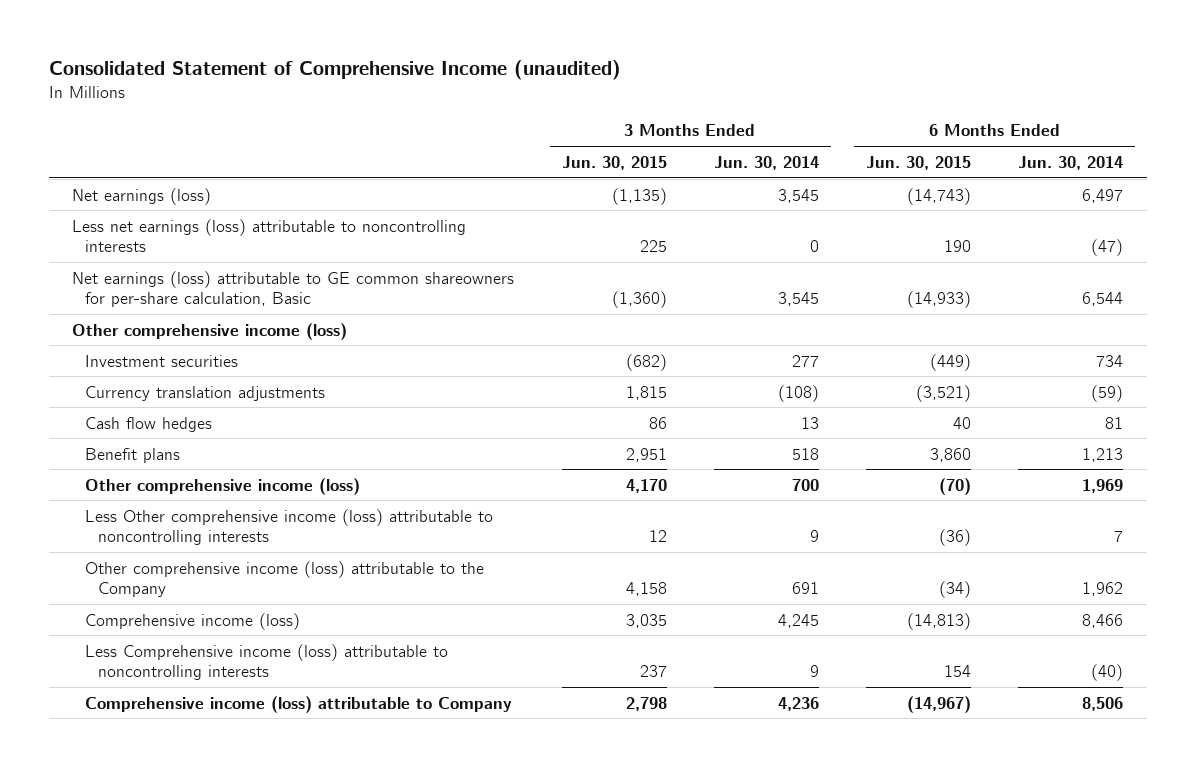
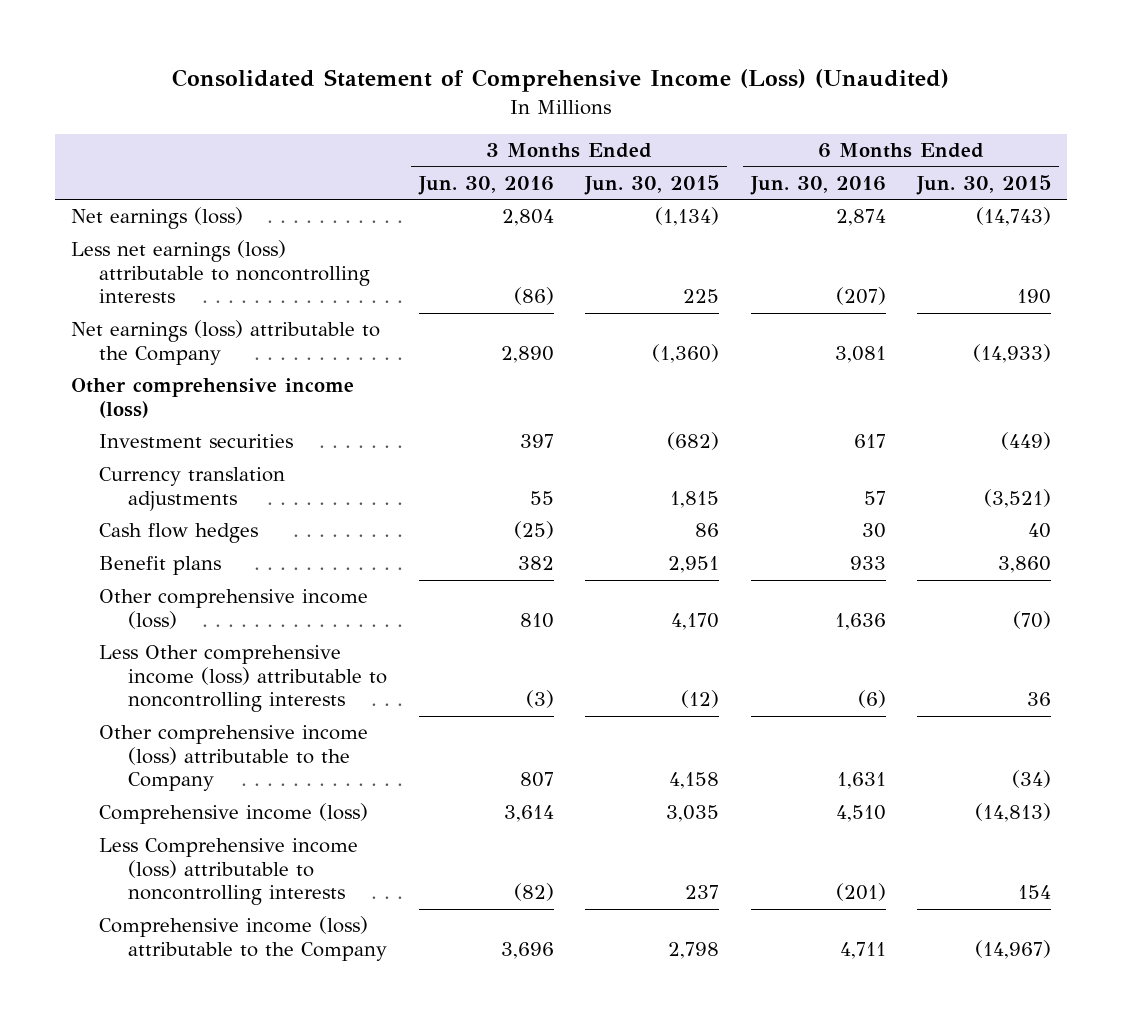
[48,60,621,81] Consolidated Statement of Comprehensive Income (unaudited) -> [171,69,949,93] Consolidated Statement of Comprehensive Income (Loss) (Unaudited)
[713,155,819,170] Jun. 30, 2014 -> none
[1018,155,1124,170] Jun. 30, 2014 -> none
none -> [417,176,554,196] Jun. 30, 2016
none -> [749,176,886,196] Jun. 30, 2016
[611,187,667,205] (1,135) -> [655,207,720,227] (1,134)
[72,270,515,307] Net earnings (loss) attributable to GE common shareowners for per-share calculation, Basic -> [70,320,380,365] Net earnings (loss) attributable to the Company
[648,529,667,542] 12 -> [681,690,720,709] (12)
[939,528,972,546] (36) -> [1027,692,1052,707] 36
[85,695,513,713] Comprehensive income (loss) attributable to Company -> [99,916,388,961] Comprehensive income (loss) attributable to the Company

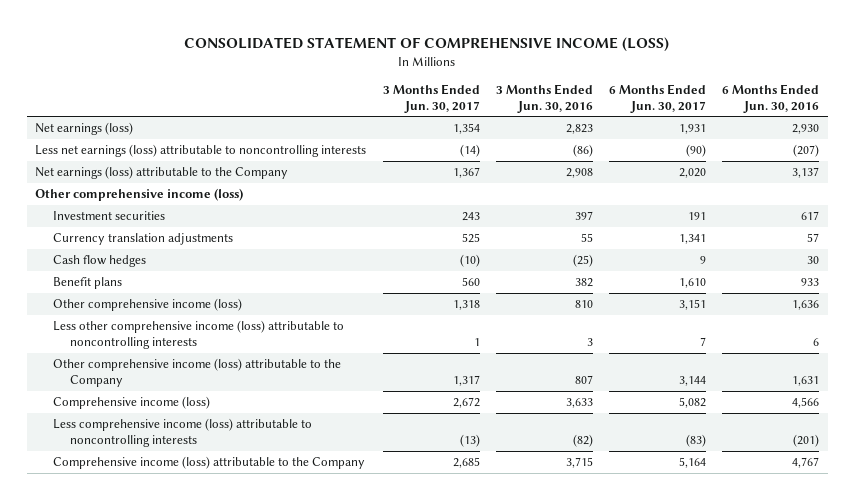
[171,69,949,93] Consolidated Statement of Comprehensive Income (Loss) (Unaudited) -> [184,36,670,52] CONSOLIDATED STATEMENT OF COMPREHENSIVE INCOME (LOSS)
[584,175,720,196] Jun. 30, 2015 -> none
[916,175,1052,196] Jun. 30, 2015 -> none
none -> [382,83,480,113] 3 Months Ended Jun. 30, 2017
none -> [609,83,707,113] 6 Months Ended Jun. 30, 2017
[501,209,554,227] 2,804 -> [565,124,593,135] 2,823
[835,209,886,227] 2,874 -> [792,124,820,135] 2,930
[500,345,554,363] 2,890 -> [565,168,593,179] 2,908
[834,345,886,363] 3,081 -> [792,167,820,179] 3,137
[99,645,388,713] Less Other comprehensive income (loss) attributable to noncontrolling interests -> [52,320,344,350] Less other comprehensive income (loss) attributable to noncontrolling interests
[525,690,554,709] (3) -> [586,338,593,347] 3
[857,690,886,709] (6) -> [813,338,820,347] 6
[503,805,554,823] 3,614 -> [565,398,593,409] 3,633
[835,805,886,823] 4,510 -> [792,397,820,409] 4,566
[99,838,359,906] Less Comprehensive income (loss) attributable to noncontrolling interests -> [52,418,312,448] Less comprehensive income (loss) attributable to noncontrolling interests
[500,941,554,959] 3,696 -> [565,457,593,469] 3,715
[839,941,886,959] 4,711 -> [792,457,820,469] 4,767

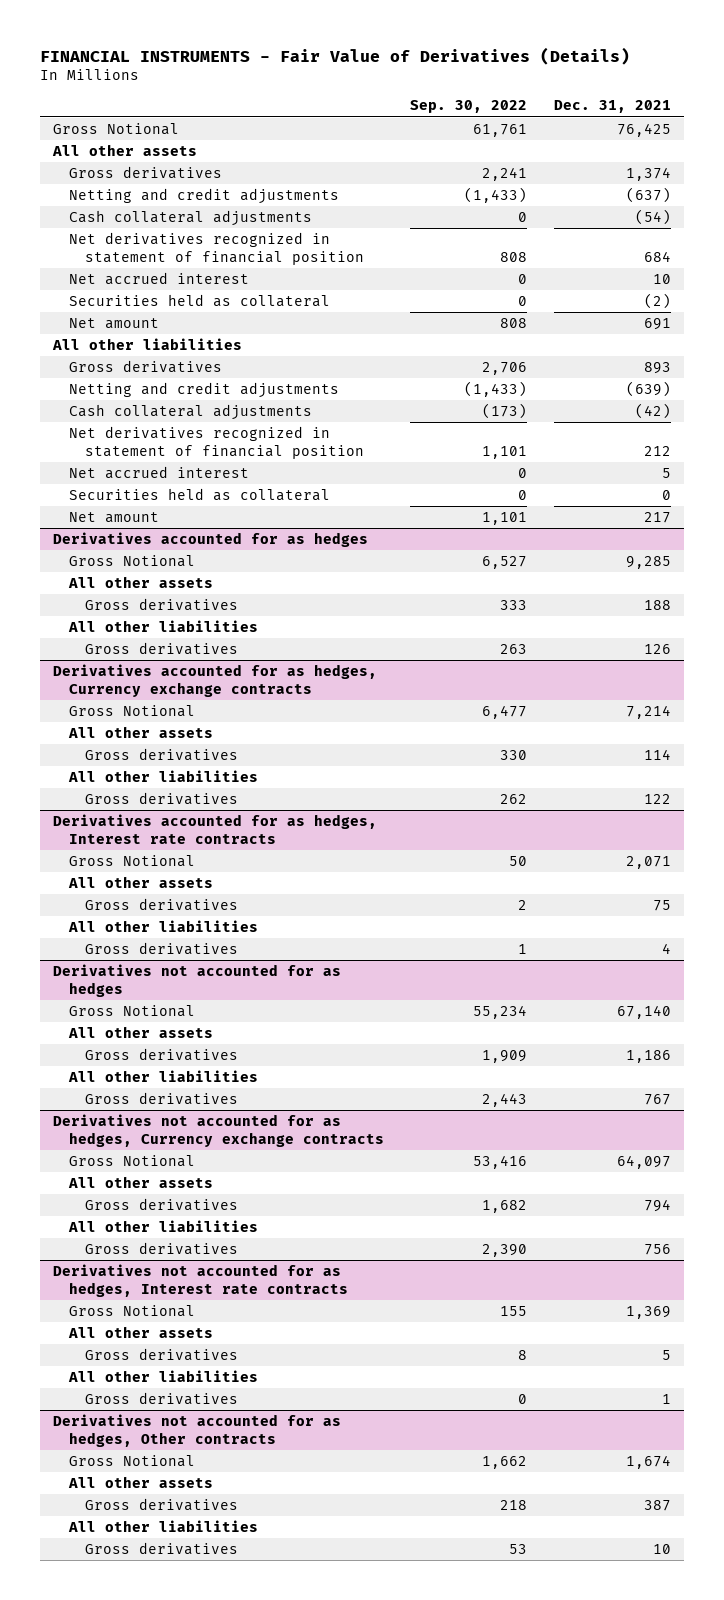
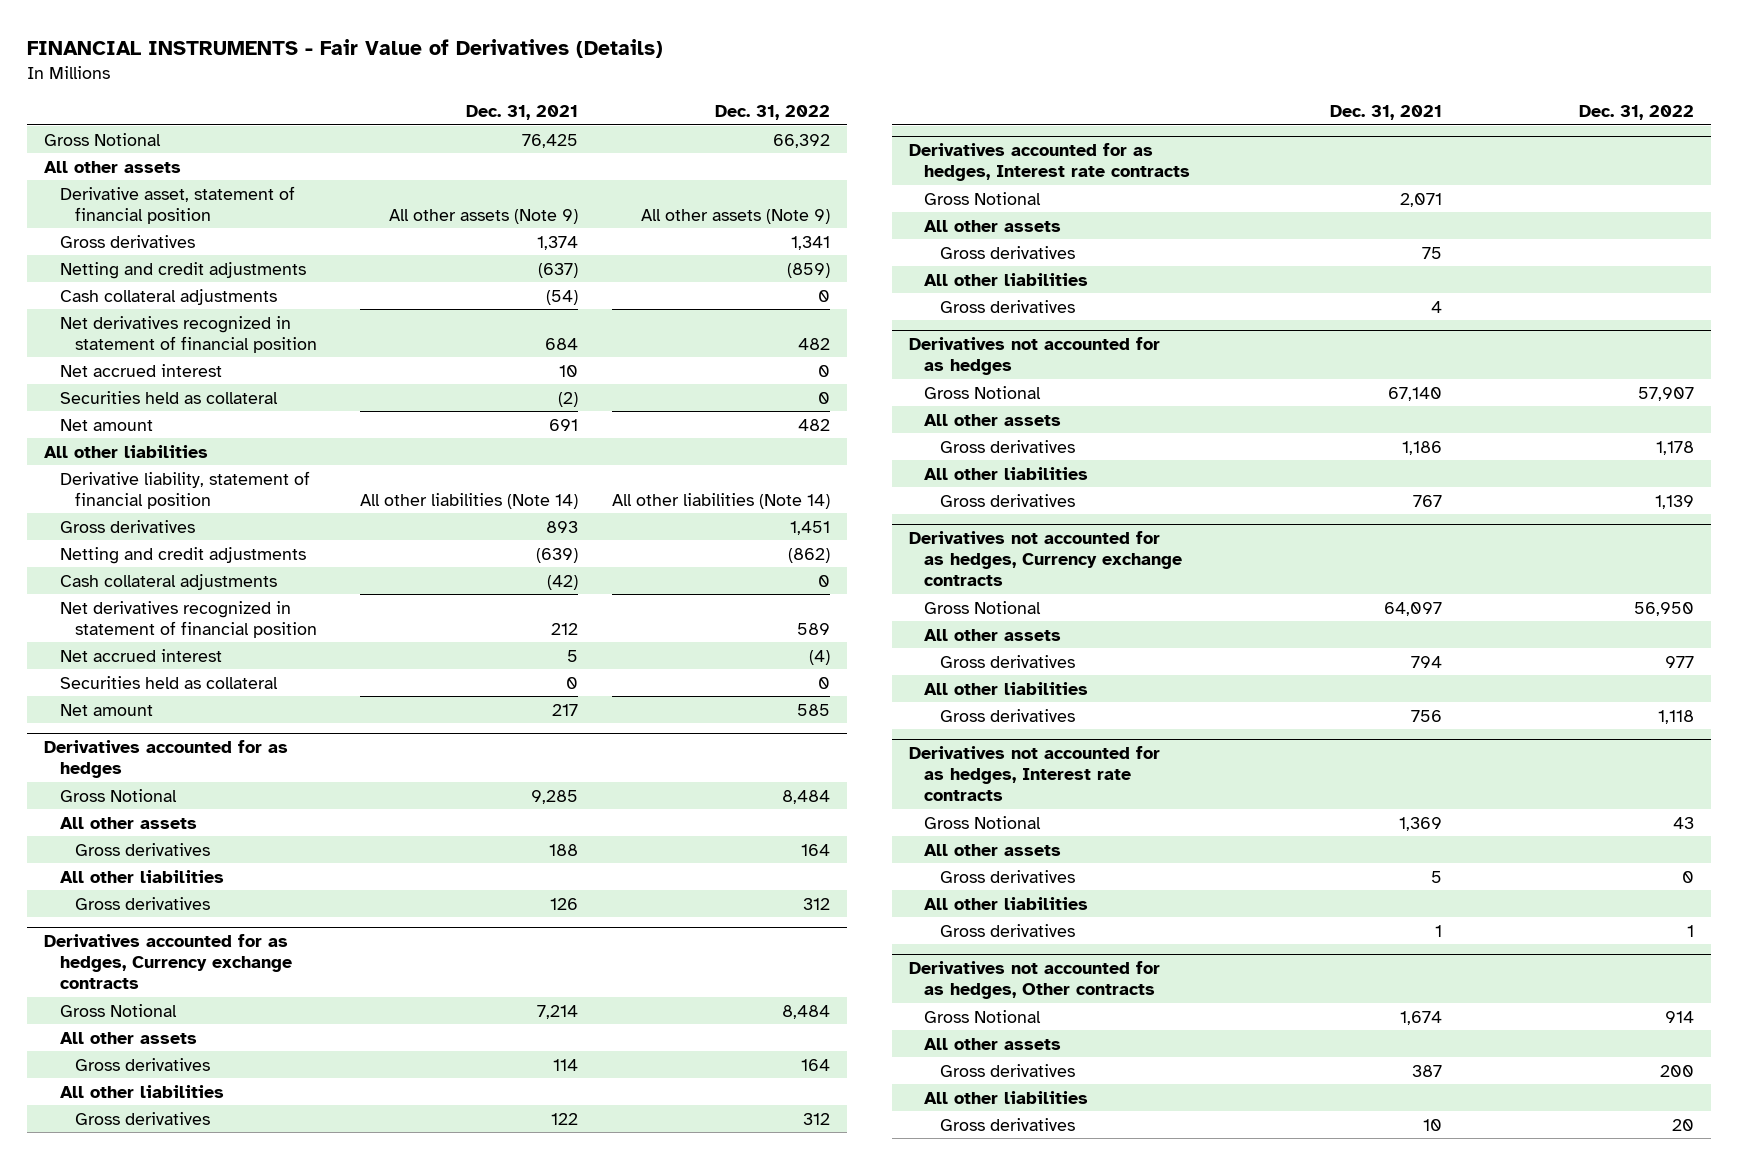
[410,100,528,114] Sep. 30, 2022 -> none
none -> [714,105,830,121] Dec. 31, 2022
none -> [59,185,295,224] Derivative asset, statement of financial position
none -> [59,470,310,509] Derivative liability, statement of financial position

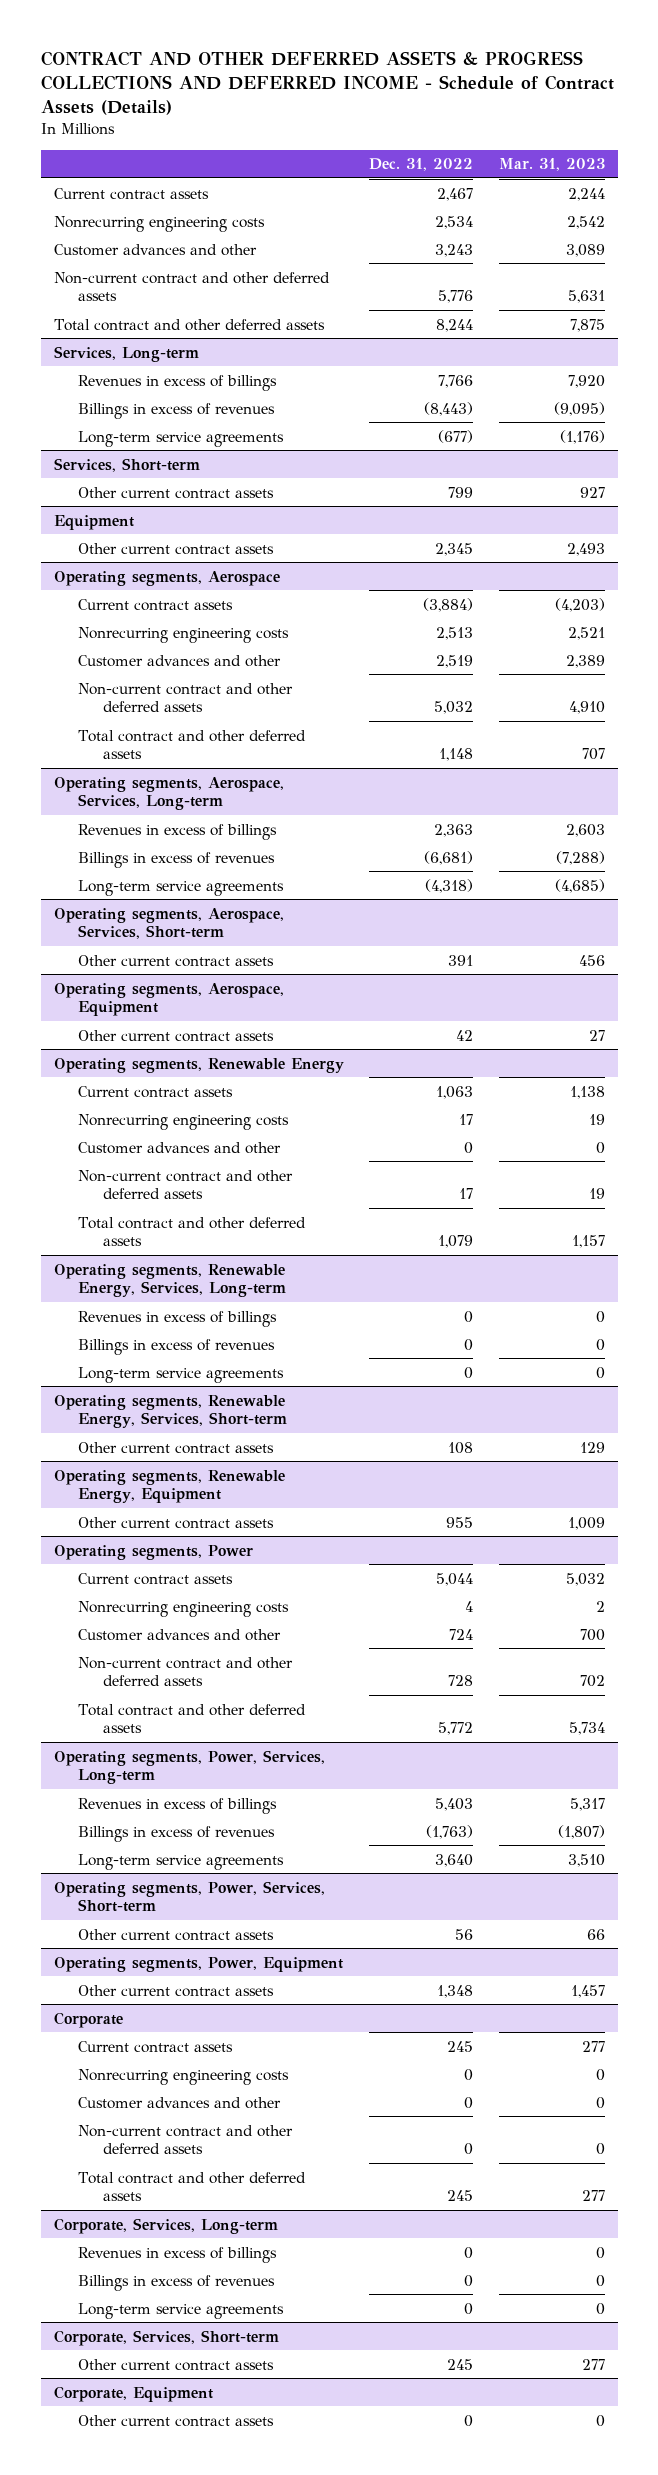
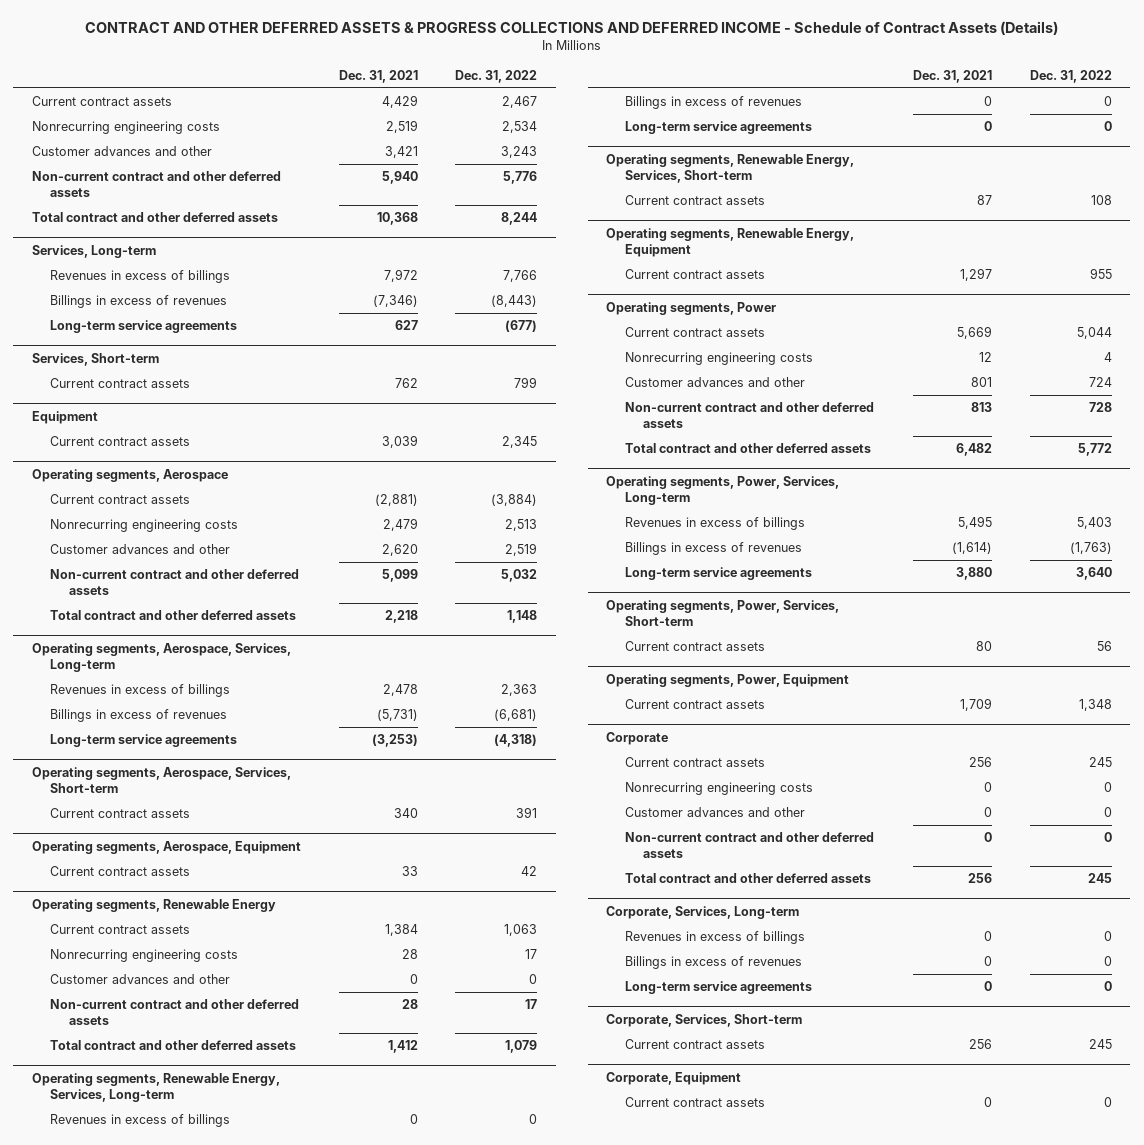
[498,158,605,172] Mar. 31, 2023 -> none
none -> [338,69,418,83] Dec. 31, 2021
[78,486,275,499] Other current contract assets -> [50,378,191,389] Current contract assets
[78,542,275,555] Other current contract assets -> [50,436,191,447] Current contract assets
[78,954,275,967] Other current contract assets -> [50,808,191,819] Current contract assets
[78,1029,275,1042] Other current contract assets -> [50,866,191,877] Current contract assets
[78,1441,275,1454] Other current contract assets -> [624,195,765,206] Current contract assets
[78,1516,275,1529] Other current contract assets -> [624,269,765,280] Current contract assets
[78,1928,275,1941] Other current contract assets -> [624,641,765,652] Current contract assets
[78,1984,275,1997] Other current contract assets -> [624,699,765,710] Current contract assets
[78,2358,275,2371] Other current contract assets -> [624,1039,765,1050] Current contract assets
[78,2414,275,2427] Other current contract assets -> [624,1097,765,1108] Current contract assets

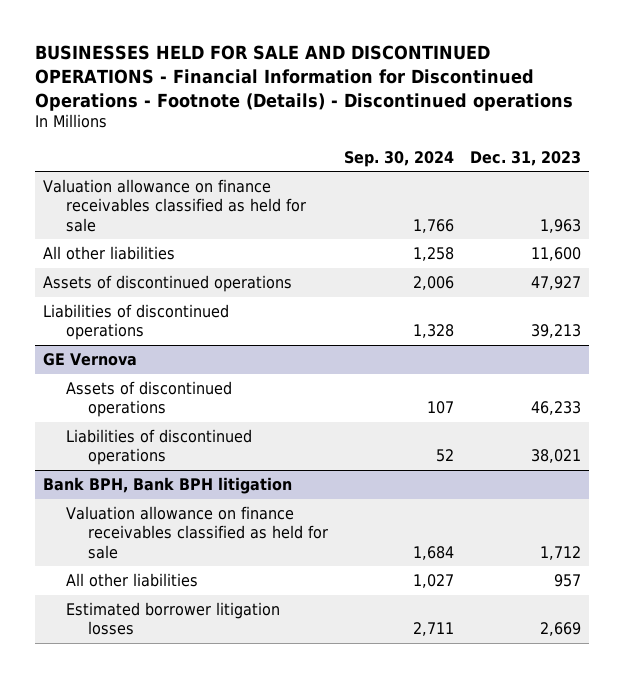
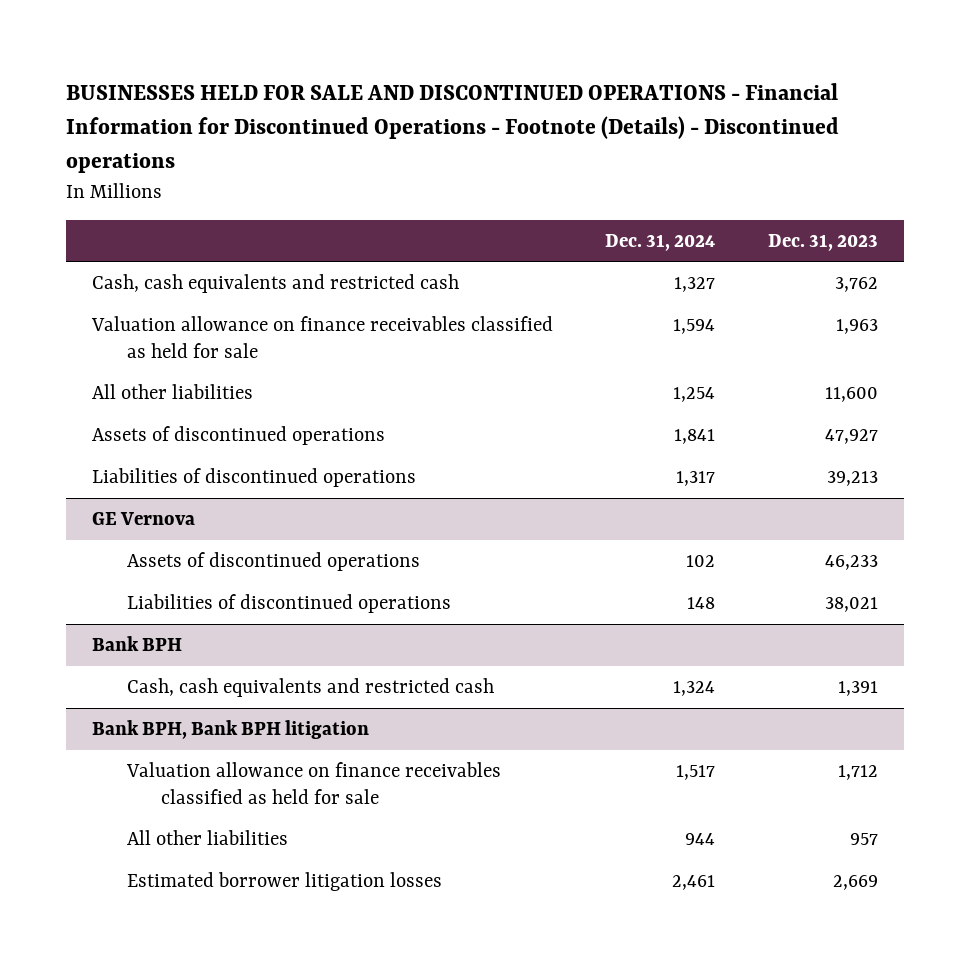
[343,150,454,167] Sep. 30, 2024 -> none
none -> [605,233,716,251] Dec. 31, 2024
none -> [92,274,460,294] Cash, cash equivalents and restricted cash
none -> [92,636,183,652] Bank BPH
none -> [126,678,494,698] Cash, cash equivalents and restricted cash

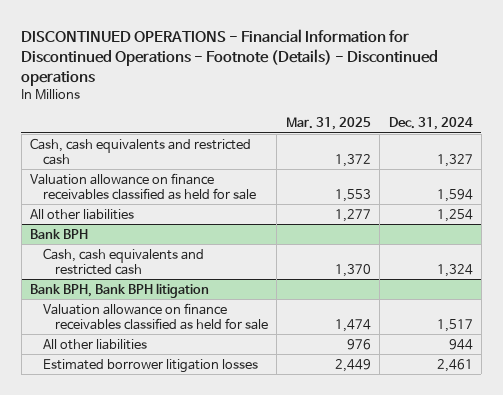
[65,82,839,174] BUSINESSES HELD FOR SALE AND DISCONTINUED OPERATIONS - Financial Information for Discontinued Operations - Footnote (Details) - Discontinued operations -> [21,28,439,86] DISCONTINUED OPERATIONS - Financial Information for Discontinued Operations - Footnote (Details) - Discontinued operations
[767,233,878,251] Dec. 31, 2023 -> none
none -> [285,117,371,131] Mar. 31, 2025
[92,426,386,446] Assets of discontinued operations -> none
[92,468,417,488] Liabilities of discontinued operations -> none
[92,512,196,526] GE Vernova -> none
[126,552,420,572] Assets of discontinued operations -> none
[126,594,451,614] Liabilities of discontinued operations -> none

